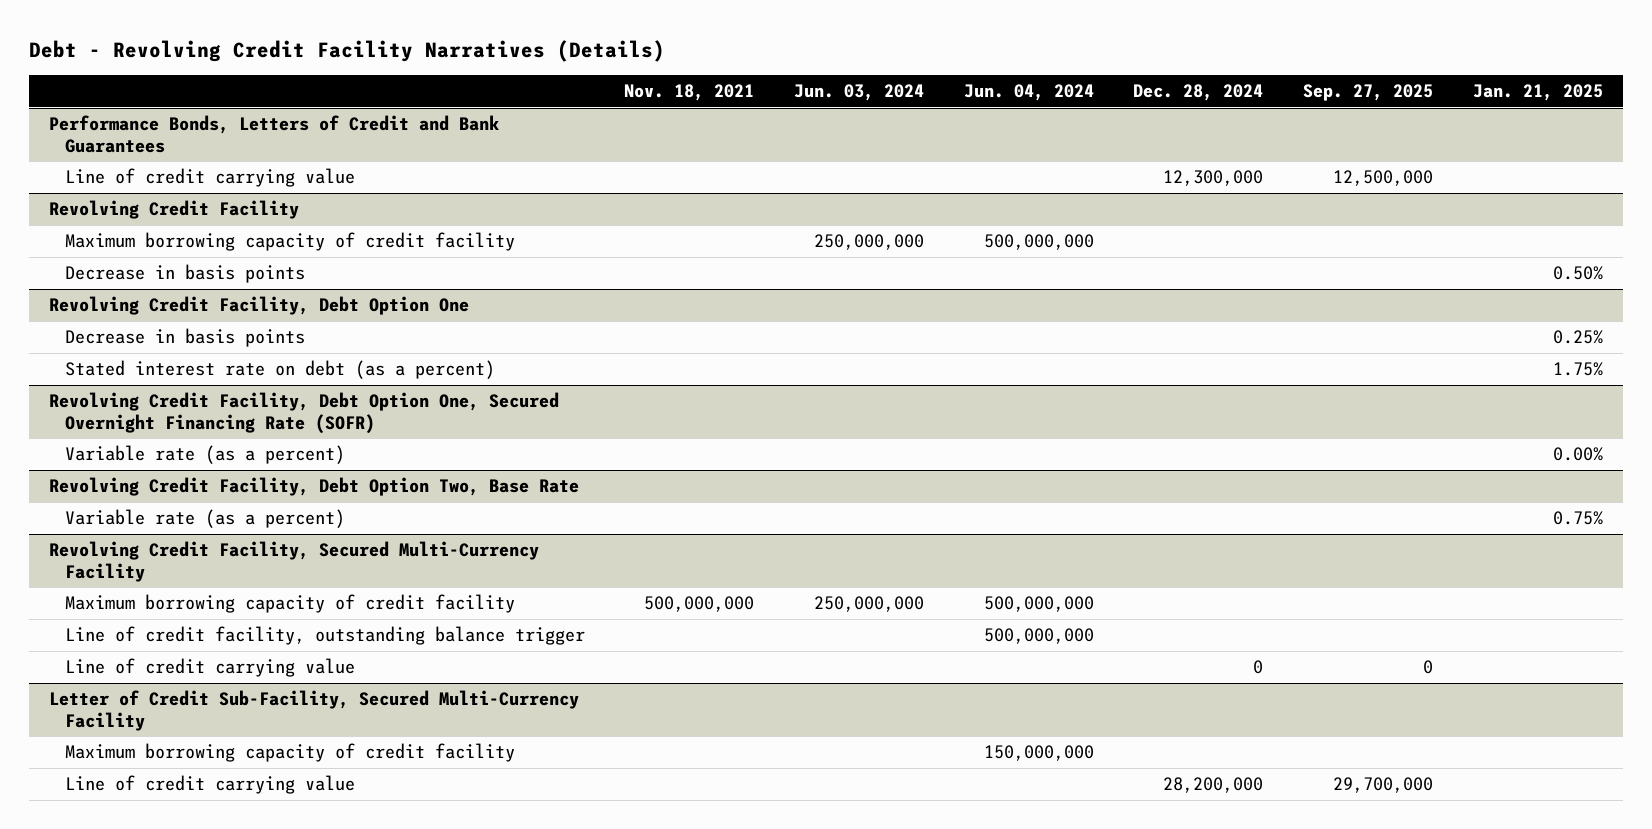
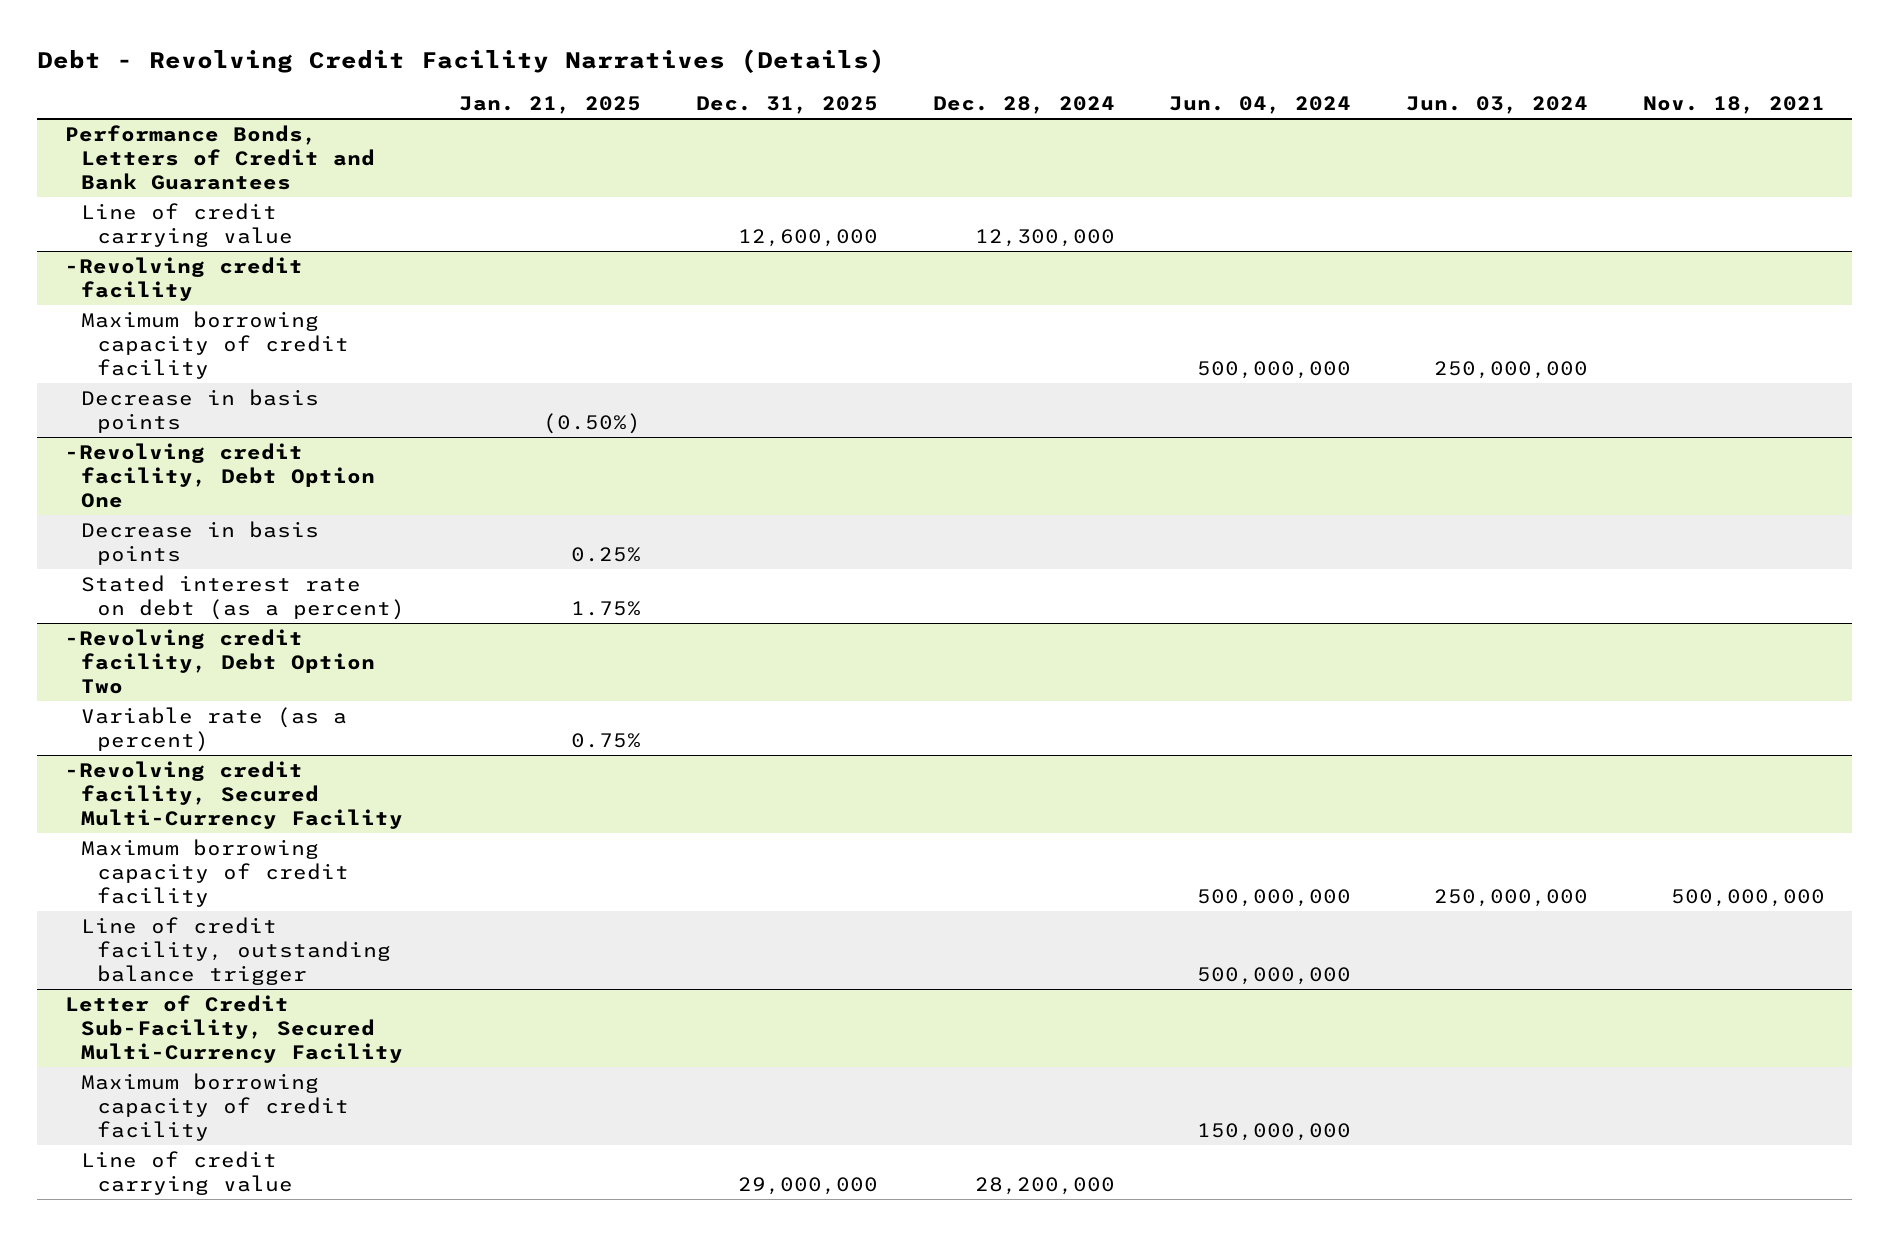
[1303,84,1434,102] Sep. 27, 2025 -> none
none -> [696,95,879,114] Dec. 31, 2025
[49,200,300,220] Revolving Credit Facility -> [64,257,303,301] -Revolving credit facility
[1552,266,1603,281] 0.50% -> [543,412,642,434] (0.50%)
[49,296,470,316] Revolving Credit Facility, Debt Option One -> [64,443,375,508] -Revolving credit facility, Debt Option One
[49,392,560,434] Revolving Credit Facility, Debt Option One, Secured Overnight Financing Rate (SOFR) -> none
[64,445,345,465] Variable rate (as a percent) -> none
[49,477,580,497] Revolving Credit Facility, Debt Option Two, Base Rate -> [64,629,375,694] -Revolving credit facility, Debt Option Two
[49,541,540,582] Revolving Credit Facility, Secured Multi-Currency Facility -> [64,761,403,829] -Revolving credit facility, Secured Multi-Currency Facility
[64,658,355,678] Line of credit carrying value -> none

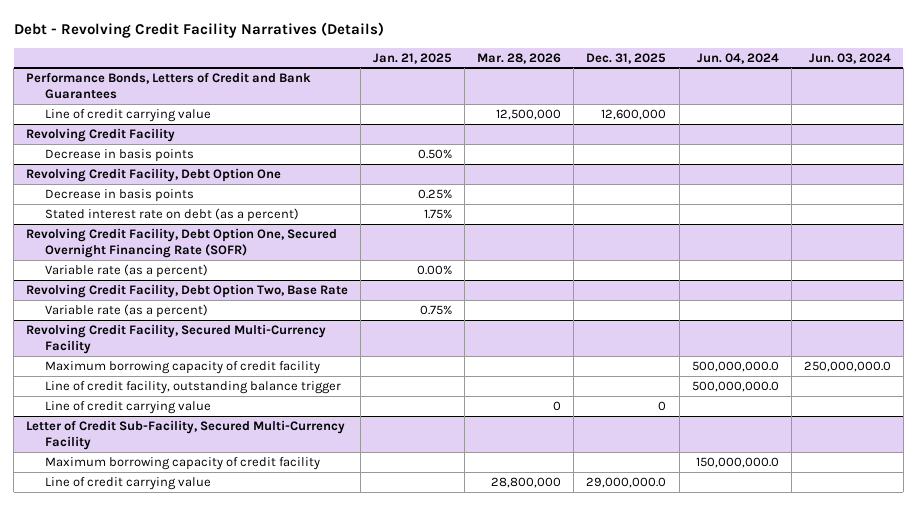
[932,95,1115,114] Dec. 28, 2024 -> none
[1642,95,1825,114] Nov. 18, 2021 -> none
none -> [477,52,562,64] Mar. 28, 2026
[80,311,349,379] Maximum borrowing capacity of credit facility -> none
[64,257,303,301] -Revolving credit facility -> [26,128,176,143] Revolving Credit Facility
[543,412,642,434] (0.50%) -> [418,149,453,160] 0.50%
[64,443,375,508] -Revolving credit facility, Debt Option One -> [26,168,282,183] Revolving Credit Facility, Debt Option One
none -> [26,228,338,259] Revolving Credit Facility, Debt Option One, Secured Overnight Financing Rate (SOFR)
none -> [45,264,209,279] Variable rate (as a percent)
[64,629,375,694] -Revolving credit facility, Debt Option Two -> [26,284,349,299] Revolving Credit Facility, Debt Option Two, Base Rate
[64,761,403,829] -Revolving credit facility, Secured Multi-Currency Facility -> [26,324,327,355] Revolving Credit Facility, Secured Multi-Currency Facility
[1197,888,1352,907] 500,000,000 -> [691,361,779,373] 500,000,000.0
[1434,888,1589,907] 250,000,000 -> [803,361,891,373] 250,000,000.0
[1197,966,1352,985] 500,000,000 -> [691,381,779,393] 500,000,000.0
none -> [45,401,212,415] Line of credit carrying value
[1197,1122,1352,1141] 150,000,000 -> [695,457,779,469] 150,000,000.0
[738,1176,879,1195] 29,000,000 -> [586,477,667,489] 29,000,000.0

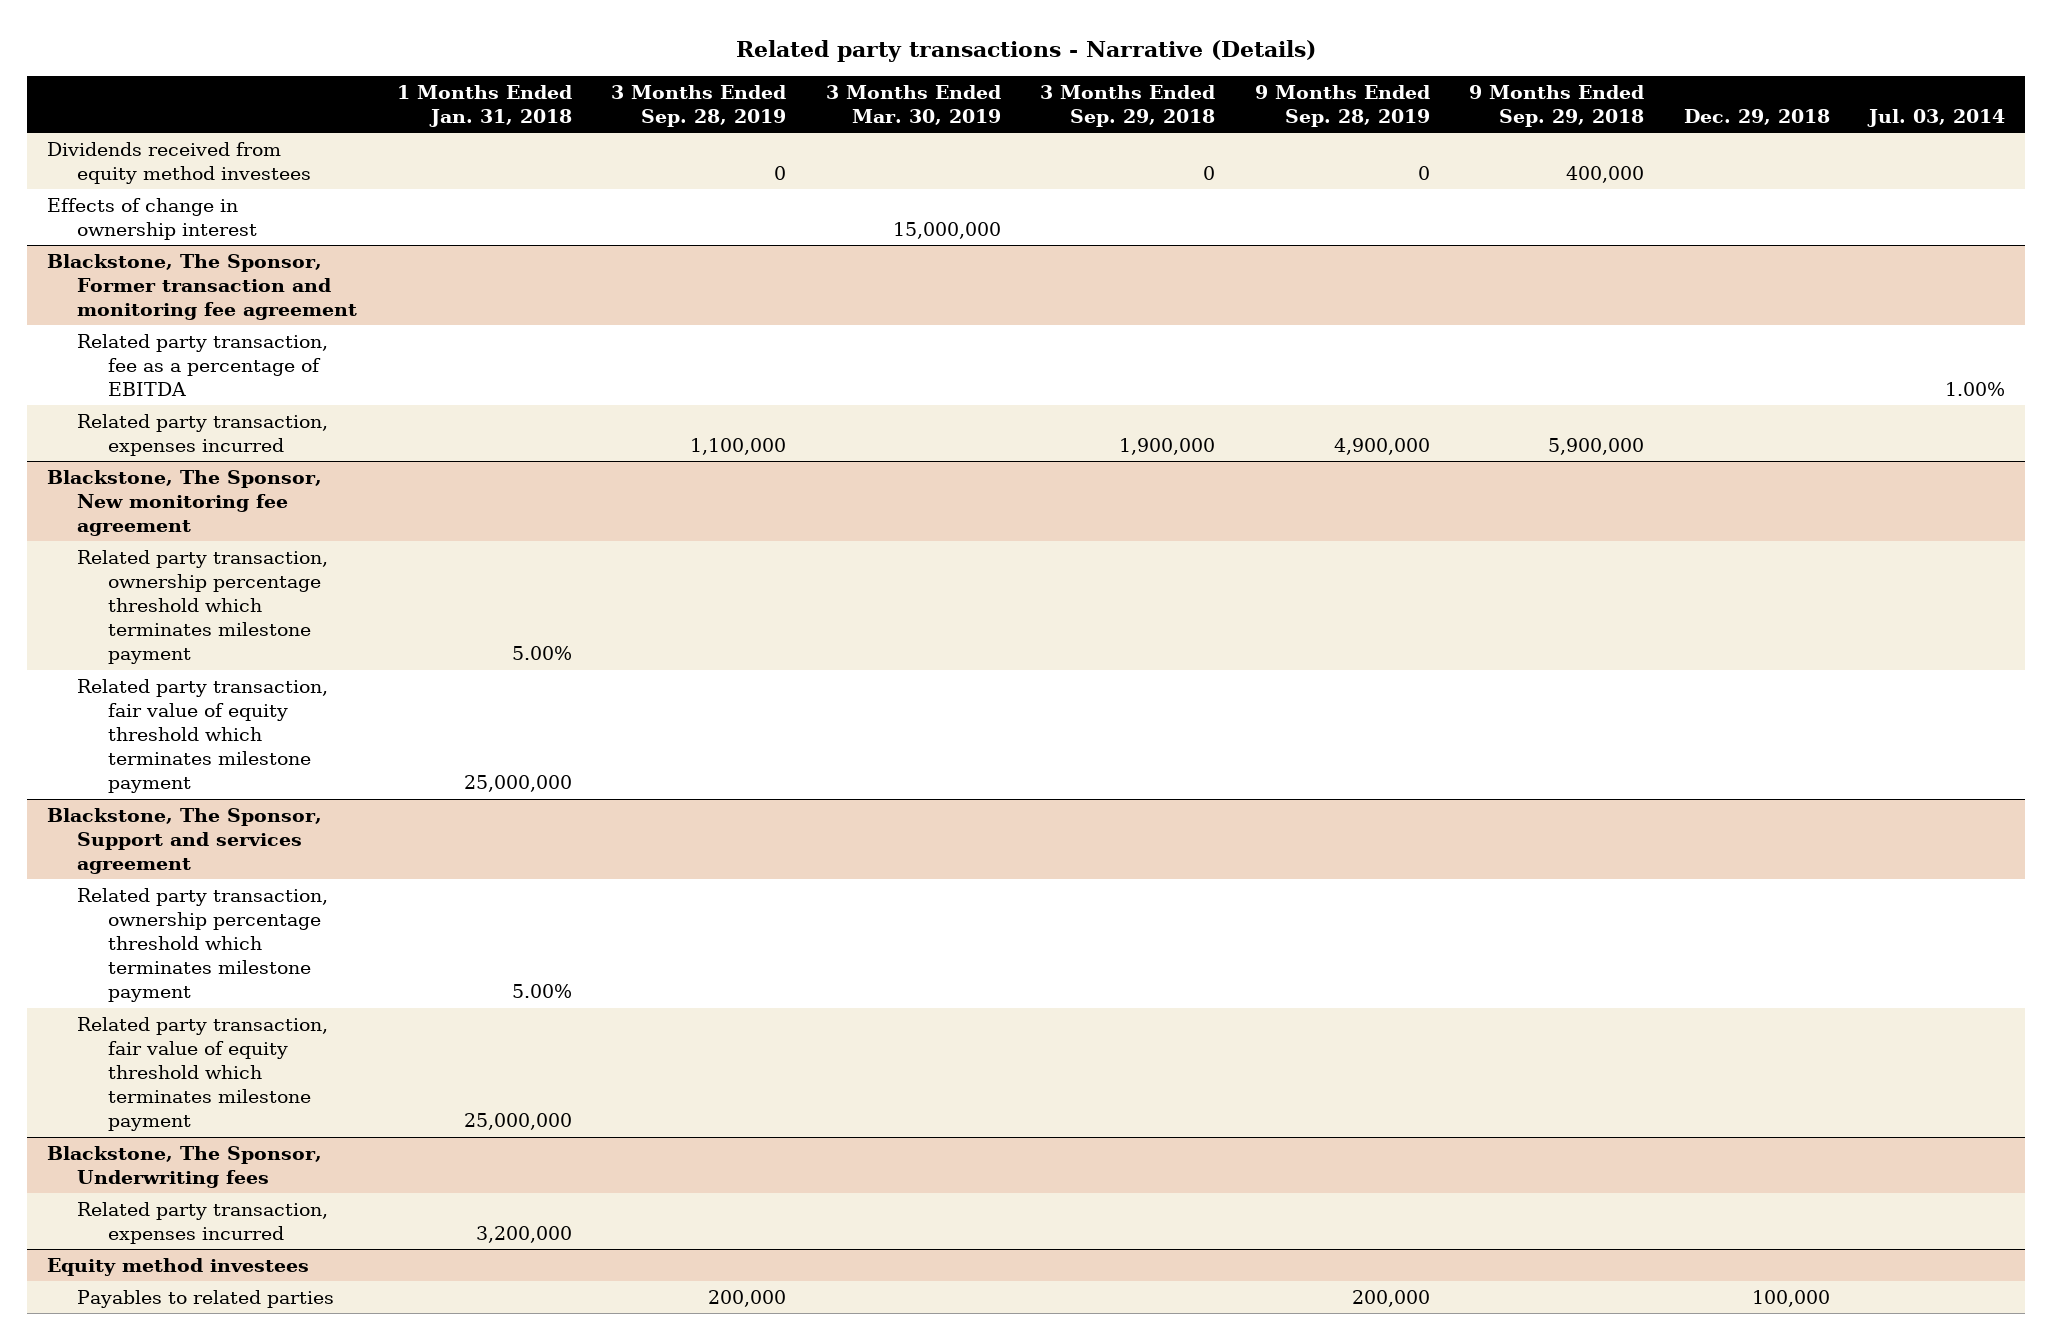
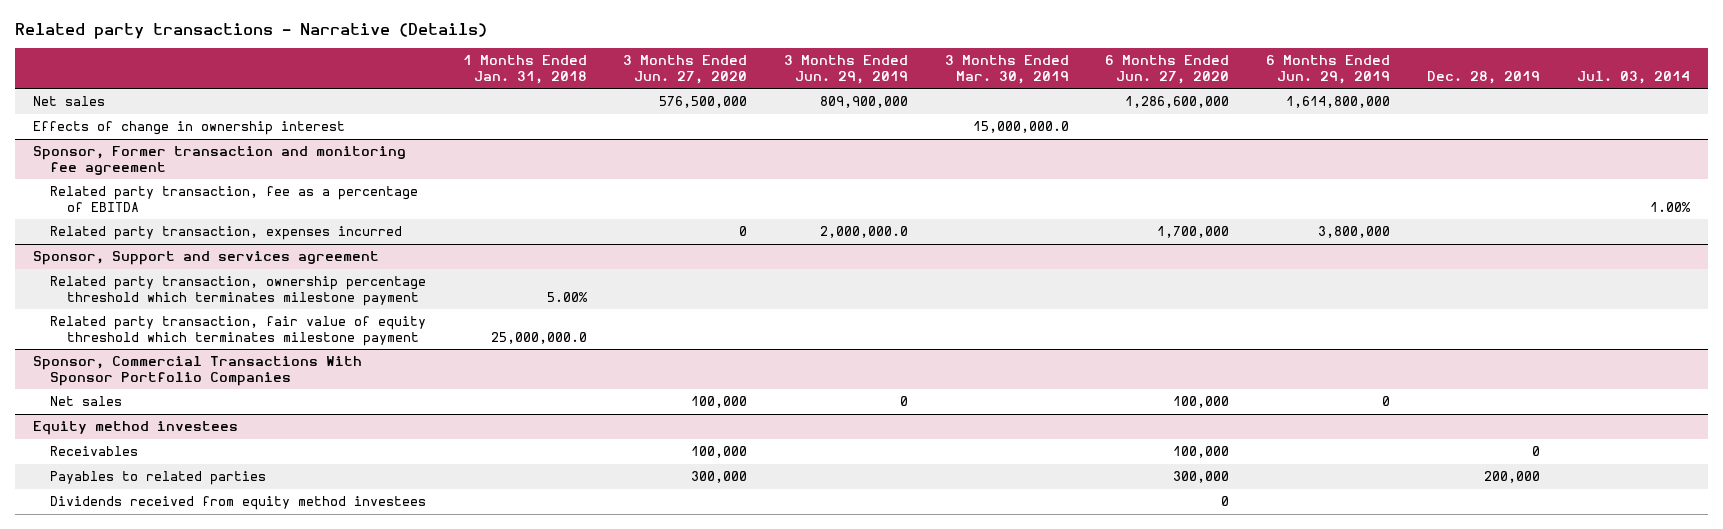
[611,84,787,127] 3 Months Ended Sep. 28, 2019 -> none
[1040,84,1216,127] 3 Months Ended Sep. 29, 2018 -> none
[1254,84,1430,127] 9 Months Ended Sep. 28, 2019 -> none
[1469,84,1645,127] 9 Months Ended Sep. 29, 2018 -> none
[1683,108,1830,125] Dec. 29, 2018 -> none
none -> [623,55,748,84] 3 Months Ended Jun. 27, 2020
none -> [784,55,909,84] 3 Months Ended Jun. 29, 2019
none -> [1105,55,1230,84] 6 Months Ended Jun. 27, 2020
none -> [1266,55,1391,84] 6 Months Ended Jun. 29, 2019
none -> [1426,70,1540,84] Dec. 28, 2019
[46,142,312,185] Dividends received from equity method investees -> none
none -> [32,96,105,107] Net sales
[892,222,1001,240] 15,000,000 -> [972,121,1069,134] 15,000,000.0
[46,254,358,321] Blackstone, The Sponsor, Former transaction and monitoring fee agreement -> [32,146,406,175] Sponsor, Former transaction and monitoring fee agreement
[46,470,322,537] Blackstone, The Sponsor, New monitoring fee agreement -> none
[77,550,329,665] Related party transaction, ownership percentage threshold which terminates milestone payment -> none
[77,679,329,794] Related party transaction, fair value of equity threshold which terminates milestone payment -> none
[46,808,322,875] Blackstone, The Sponsor, Support and services agreement -> [32,251,379,266] Sponsor, Support and services agreement
[46,1146,322,1189] Blackstone, The Sponsor, Underwriting fees -> none
[77,1202,329,1245] Related party transaction, expenses incurred -> none
[463,1113,572,1131] 25,000,000 -> [490,331,587,344] 25,000,000.0
none -> [32,356,362,386] Sponsor, Commercial Transactions With Sponsor Portfolio Companies
none -> [49,396,122,407] Net sales
none -> [49,446,138,457] Receivables
none -> [49,496,426,511] Dividends received from equity method investees

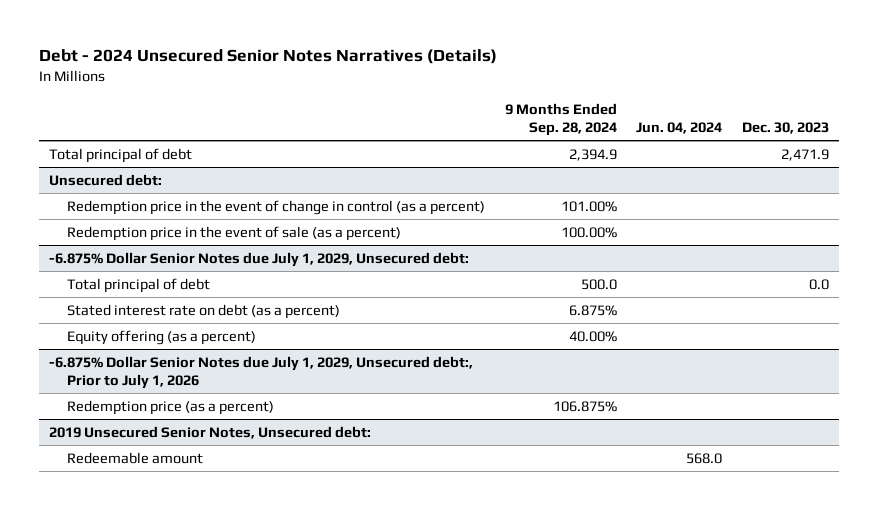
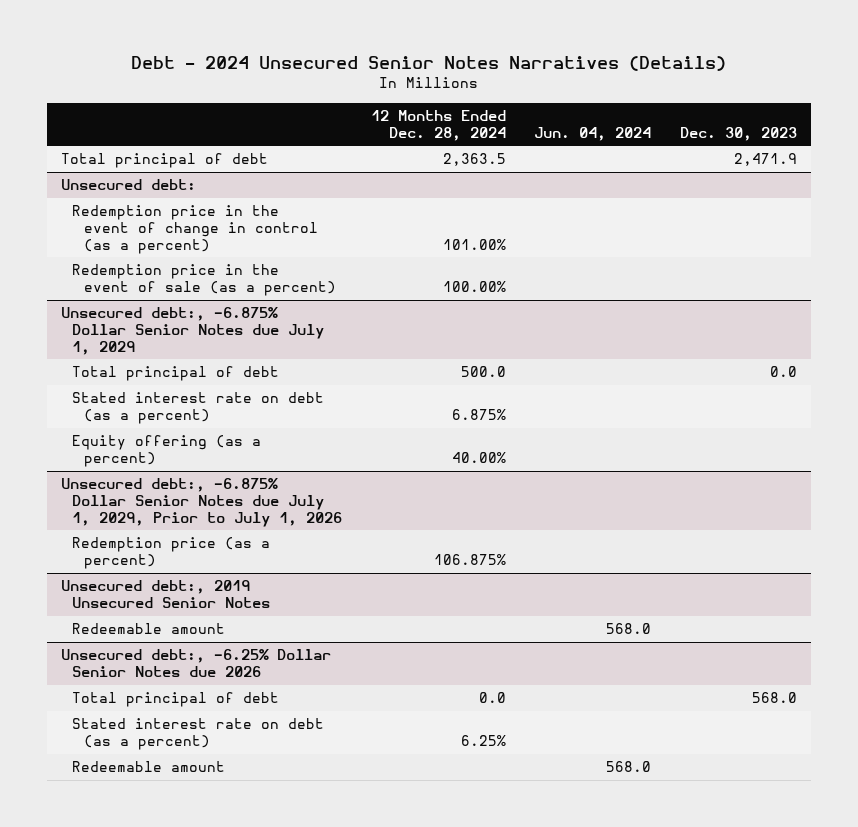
[504,102,617,136] 9 Months Ended Sep. 28, 2024 -> none
none -> [370,109,506,141] 12 Months Ended Dec. 28, 2024
[48,251,469,267] -6.875% Dollar Senior Notes due July 1, 2029, Unsecured debt: -> [61,307,325,355] Unsecured debt:, -6.875% Dollar Senior Notes due July 1, 2029
[48,355,473,389] -6.875% Dollar Senior Notes due July 1, 2029, Unsecured debt:, Prior to July 1, 2026 -> [61,478,343,527] Unsecured debt:, -6.875% Dollar Senior Notes due July 1, 2029, Prior to July 1, 2026
[48,425,371,439] 2019 Unsecured Senior Notes, Unsecured debt: -> [61,580,271,609] Unsecured debt:, 2019 Unsecured Senior Notes
none -> [61,649,332,678] Unsecured debt:, -6.25% Dollar Senior Notes due 2026
none -> [72,692,280,708] Total principal of debt
none -> [72,718,325,751] Stated interest rate on debt (as a percent)
none -> [72,761,226,773] Redeemable amount

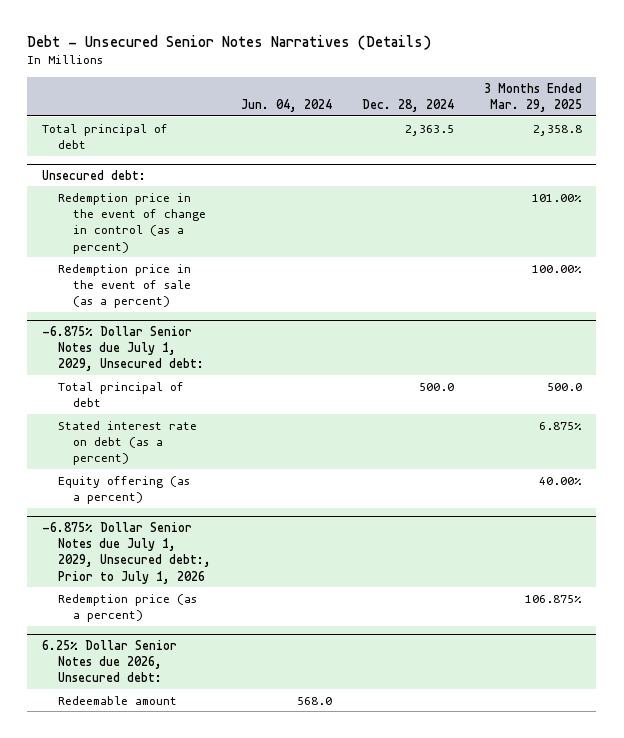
[131,56,727,72] Debt - 2024 Unsecured Senior Notes Narratives (Details) -> [27,35,432,51] Debt - Unsecured Senior Notes Narratives (Details)
[370,109,506,141] 12 Months Ended Dec. 28, 2024 -> none
[679,126,797,141] Dec. 30, 2023 -> none
none -> [361,98,454,112] Dec. 28, 2024
none -> [483,82,582,112] 3 Months Ended Mar. 29, 2025
[61,307,325,355] Unsecured debt:, -6.875% Dollar Senior Notes due July 1, 2029 -> [42,325,204,372] -6.875% Dollar Senior Notes due July 1, 2029, Unsecured debt:
[61,478,343,527] Unsecured debt:, -6.875% Dollar Senior Notes due July 1, 2029, Prior to July 1, 2026 -> [42,521,211,584] -6.875% Dollar Senior Notes due July 1, 2029, Unsecured debt:, Prior to July 1, 2026
[61,580,271,609] Unsecured debt:, 2019 Unsecured Senior Notes -> none
[72,623,226,635] Redeemable amount -> none
[72,692,280,708] Total principal of debt -> none
[72,718,325,751] Stated interest rate on debt (as a percent) -> none
[61,649,332,678] Unsecured debt:, -6.25% Dollar Senior Notes due 2026 -> [42,639,178,683] 6.25% Dollar Senior Notes due 2026, Unsecured debt:

